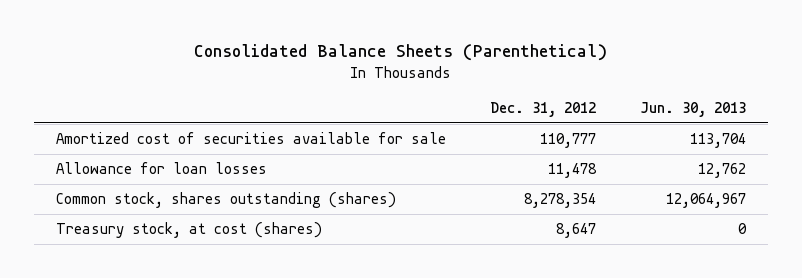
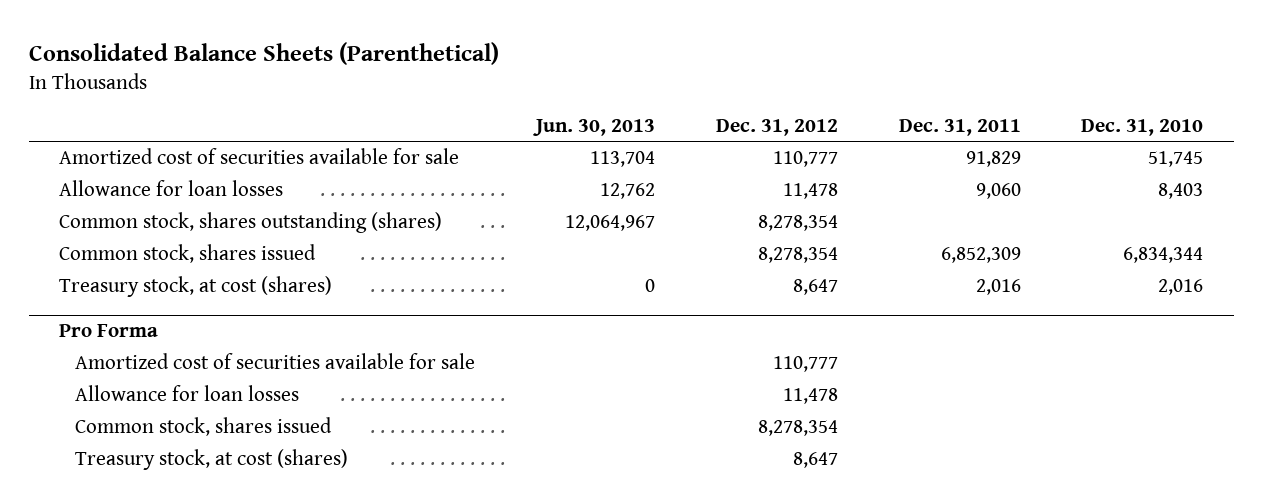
none -> [898,118,1021,136] Dec. 31, 2011
none -> [1081,118,1204,136] Dec. 31, 2010
none -> [59,244,317,264] Common stock, shares issued
none -> [59,324,159,338] Pro Forma
none -> [74,353,475,370] Amortized cost of securities available for sale
none -> [74,385,299,402] Allowance for loan losses
none -> [74,417,332,437] Common stock, shares issued
none -> [74,449,348,471] Treasury stock, at cost (shares)

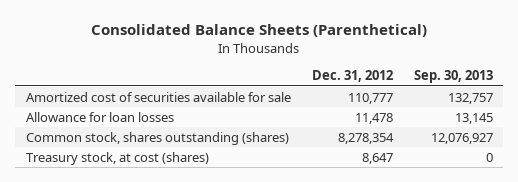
[532,118,655,136] Jun. 30, 2013 -> none
[898,118,1021,136] Dec. 31, 2011 -> none
[1081,118,1204,136] Dec. 31, 2010 -> none
none -> [413,70,493,84] Sep. 30, 2013
[59,244,317,264] Common stock, shares issued -> none
[59,324,159,338] Pro Forma -> none
[74,353,475,370] Amortized cost of securities available for sale -> none
[74,385,299,402] Allowance for loan losses -> none
[74,417,332,437] Common stock, shares issued -> none
[74,449,348,471] Treasury stock, at cost (shares) -> none

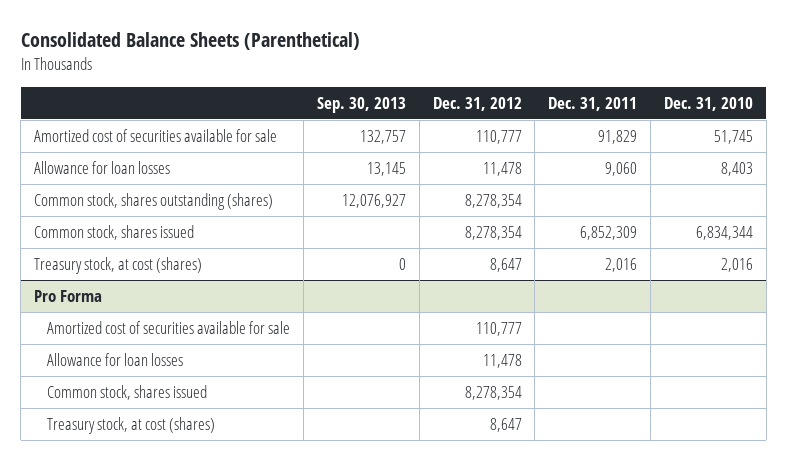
none -> [548,96,638,111] Dec. 31, 2011
none -> [663,96,753,111] Dec. 31, 2010
none -> [34,225,195,241] Common stock, shares issued
none -> [34,290,103,303] Pro Forma
none -> [47,321,291,335] Amortized cost of securities available for sale
none -> [47,353,184,367] Allowance for loan losses
none -> [47,385,208,401] Common stock, shares issued
none -> [47,417,216,435] Treasury stock, at cost (shares)

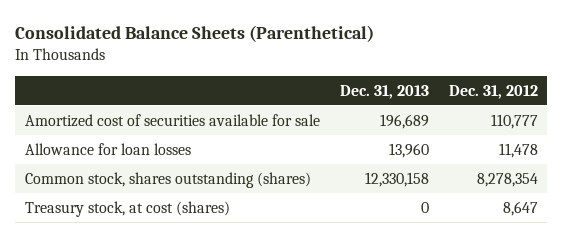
[316,96,406,113] Sep. 30, 2013 -> none
[548,96,638,111] Dec. 31, 2011 -> none
[663,96,753,111] Dec. 31, 2010 -> none
none -> [339,84,429,99] Dec. 31, 2013
[34,225,195,241] Common stock, shares issued -> none
[34,290,103,303] Pro Forma -> none
[47,321,291,335] Amortized cost of securities available for sale -> none
[47,353,184,367] Allowance for loan losses -> none
[47,385,208,401] Common stock, shares issued -> none
[47,417,216,435] Treasury stock, at cost (shares) -> none

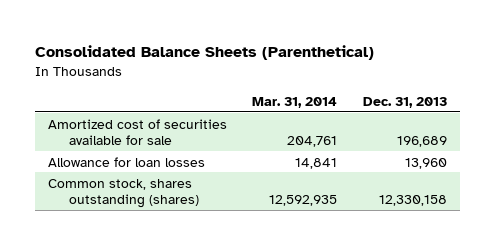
[448,84,538,99] Dec. 31, 2012 -> none
none -> [252,96,338,108] Mar. 31, 2014
[25,200,231,217] Treasury stock, at cost (shares) -> none

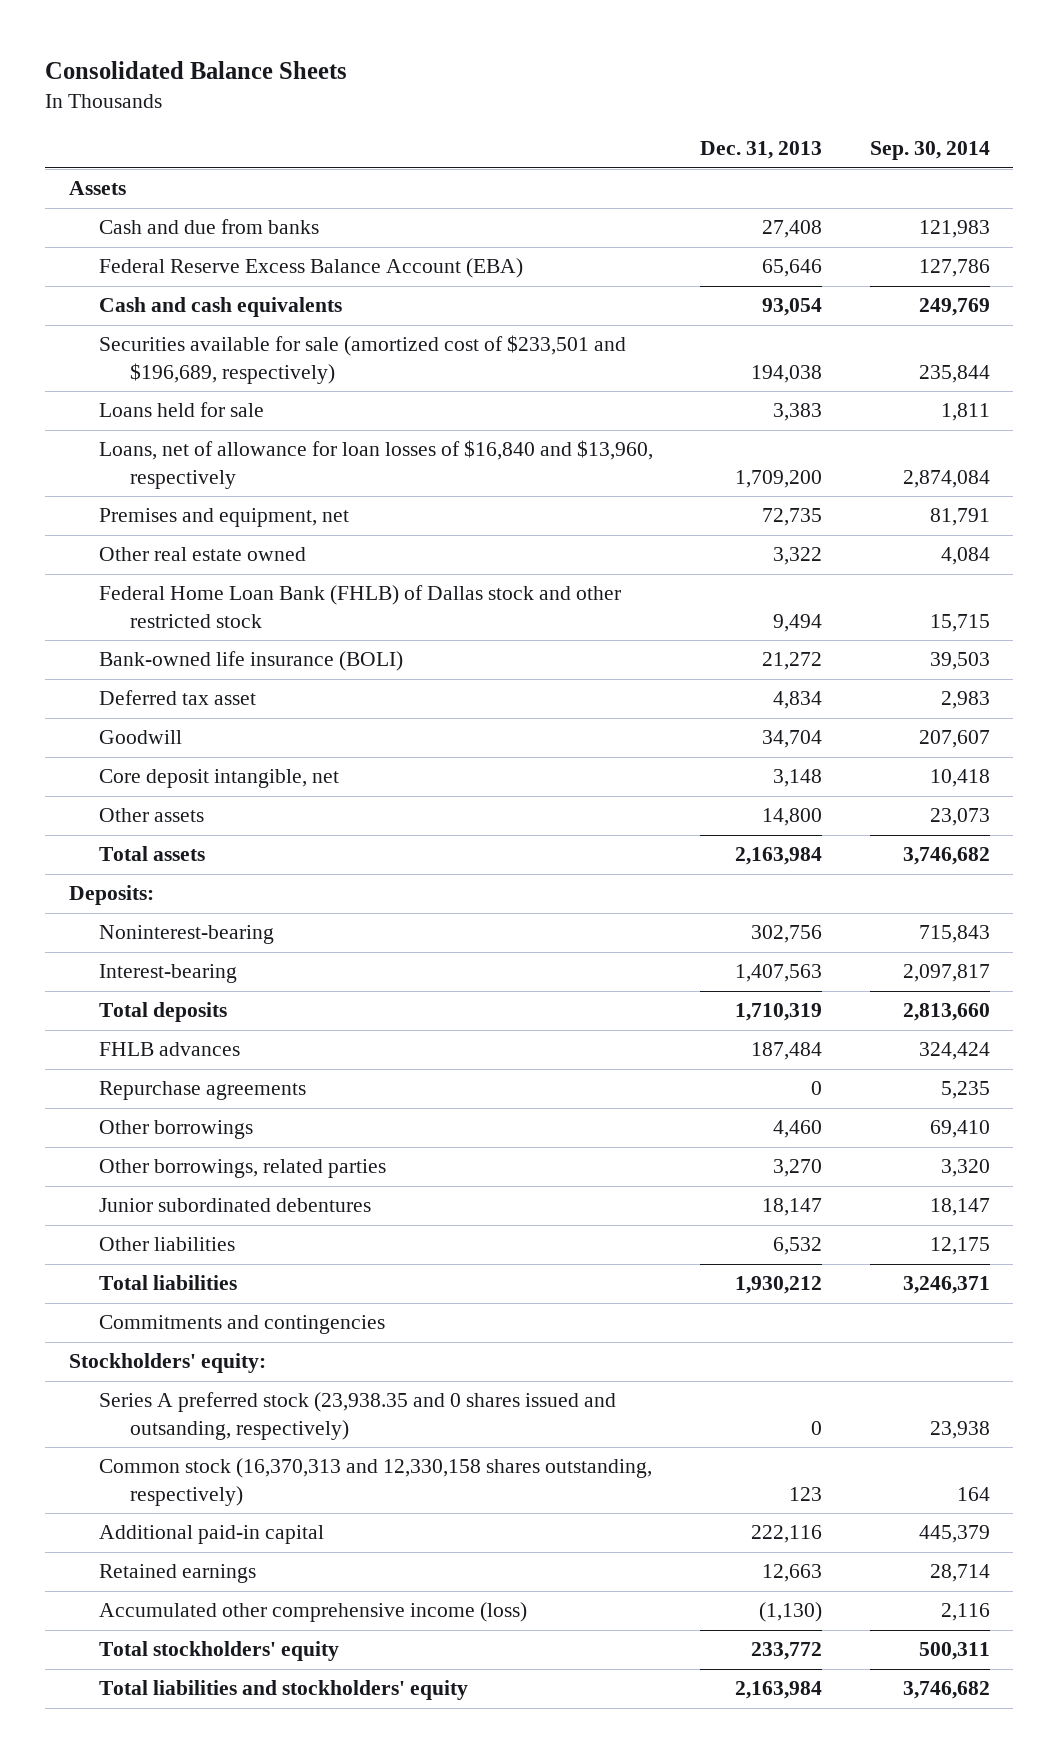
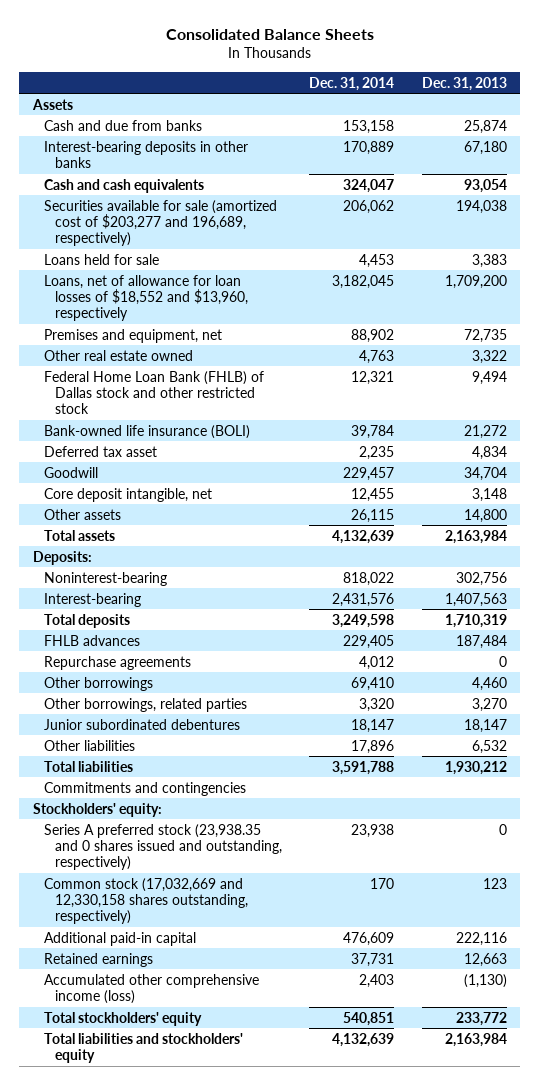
[869,141,990,161] Sep. 30, 2014 -> none
none -> [309,76,395,91] Dec. 31, 2014
[99,258,524,279] Federal Reserve Excess Balance Account (EBA) -> none
[762,220,823,239] 27,408 -> [463,119,507,134] 25,874
none -> [43,140,248,168] Interest-bearing deposits in other banks
[99,335,627,384] Securities available for sale (amortized cost of $233,501 and $196,689, respectively) -> [43,199,277,246] Securities available for sale (amortized cost of $203,277 and 196,689, respectively)
[99,440,654,489] Loans, net of allowance for loan losses of $16,840 and $13,960, respectively -> [43,274,248,321] Loans, net of allowance for loan losses of $18,552 and $13,960, respectively
[99,1392,617,1440] Series A preferred stock (23,938.35 and 0 shares issued and outsanding, respectively) -> [43,823,282,870] Series A preferred stock (23,938.35 and 0 shares issued and outstanding, respectively)
[99,1458,653,1506] Common stock (16,370,313 and 12,330,158 shares outstanding, respectively) -> [43,877,248,924] Common stock (17,032,669 and 12,330,158 shares outstanding, respectively)

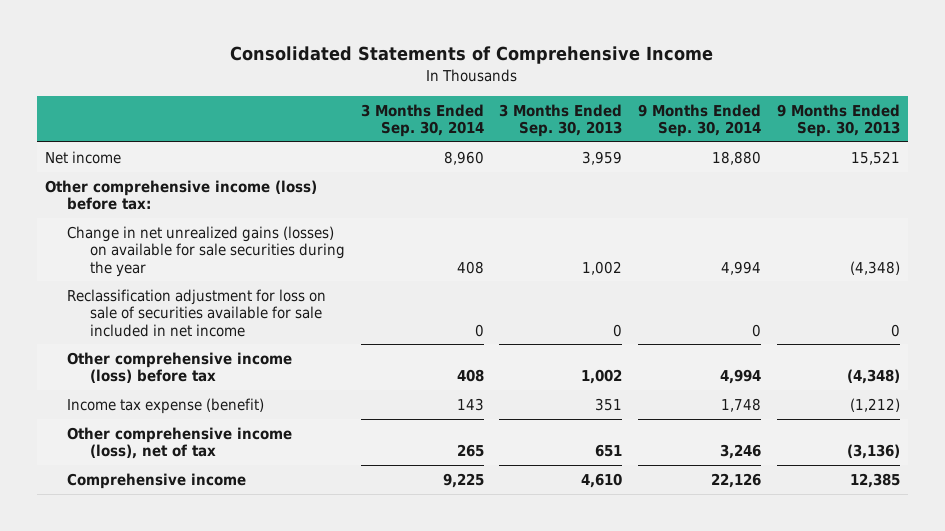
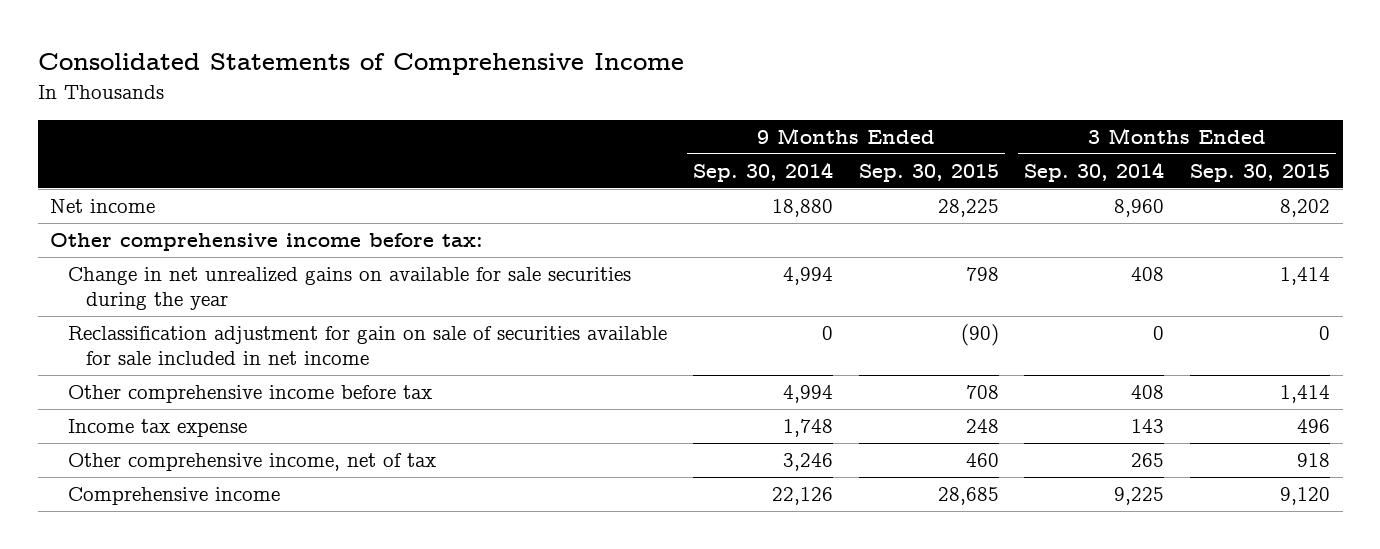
[499,103,623,137] 3 Months Ended Sep. 30, 2013 -> none
[776,103,900,137] 9 Months Ended Sep. 30, 2013 -> none
none -> [858,164,999,183] Sep. 30, 2015
none -> [1189,164,1330,183] Sep. 30, 2015
[45,179,318,211] Other comprehensive income (loss) before tax: -> [50,233,484,252] Other comprehensive income before tax:
[67,225,345,277] Change in net unrealized gains (losses) on available for sale securities during the year -> [68,267,632,311] Change in net unrealized gains on available for sale securities during the year
[67,288,327,337] Reclassification adjustment for loss on sale of securities available for sale included in net income -> [68,326,668,366] Reclassification adjustment for gain on sale of securities available for sale included in net income
[67,351,293,384] Other comprehensive income (loss) before tax -> [68,385,433,404] Other comprehensive income before tax
[67,397,265,414] Income tax expense (benefit) -> [68,419,248,438] Income tax expense
[67,426,293,460] Other comprehensive income (loss), net of tax -> [68,453,437,472] Other comprehensive income, net of tax

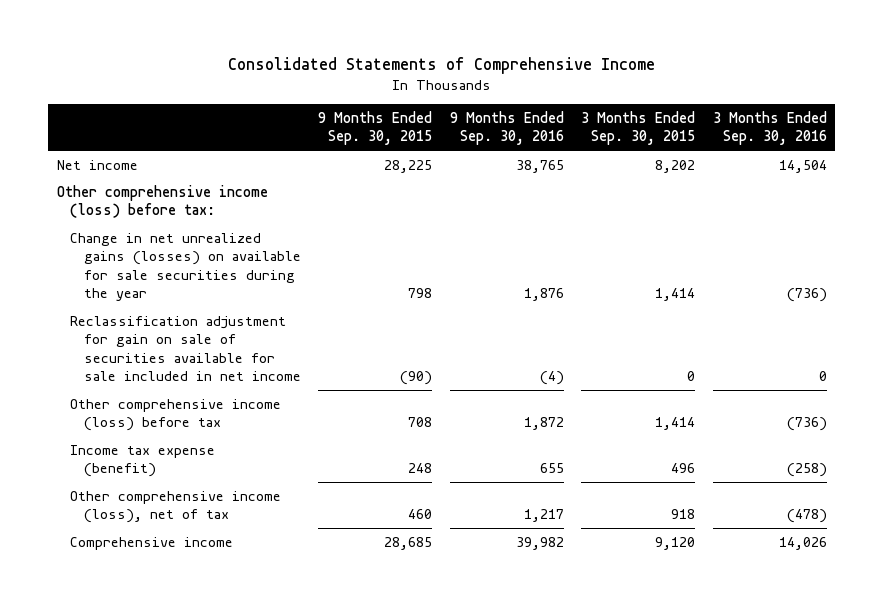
[692,162,833,183] Sep. 30, 2014 -> none
[1024,162,1165,183] Sep. 30, 2014 -> none
none -> [449,110,564,146] 9 Months Ended Sep. 30, 2016
none -> [712,110,827,146] 3 Months Ended Sep. 30, 2016
[50,233,484,252] Other comprehensive income before tax: -> [56,184,268,219] Other comprehensive income (loss) before tax:
[68,267,632,311] Change in net unrealized gains on available for sale securities during the year -> [70,232,301,302] Change in net unrealized gains (losses) on available for sale securities during the year
[68,385,433,404] Other comprehensive income before tax -> [70,398,282,432] Other comprehensive income (loss) before tax
[68,419,248,438] Income tax expense -> [70,444,216,478] Income tax expense (benefit)
[68,453,437,472] Other comprehensive income, net of tax -> [70,490,282,524] Other comprehensive income (loss), net of tax

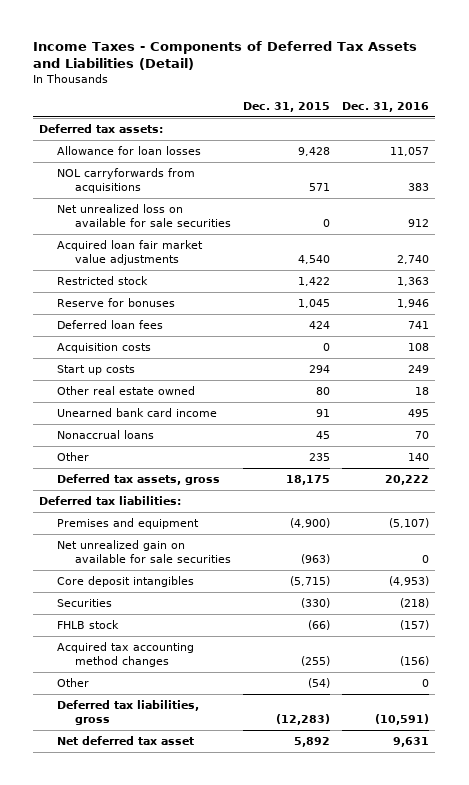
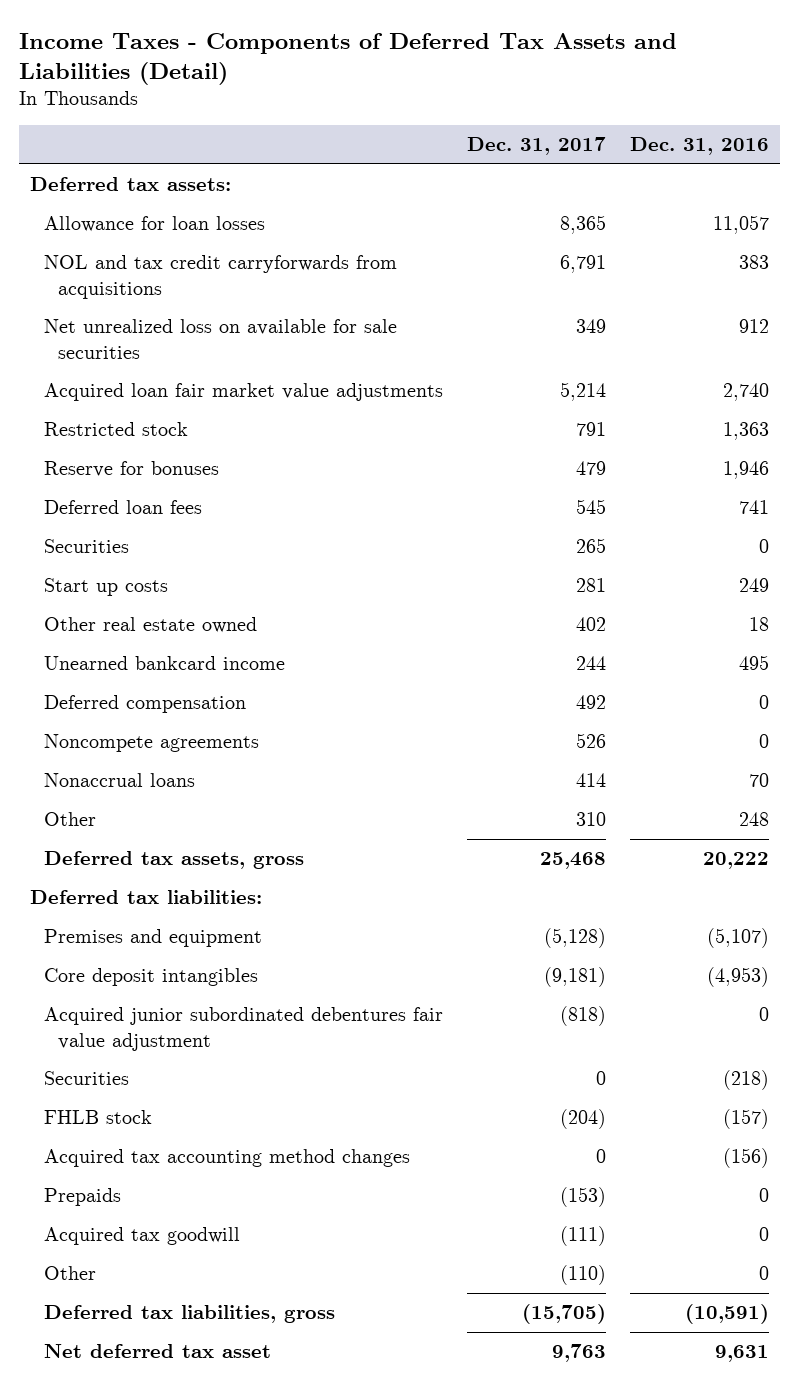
[243,101,331,112] Dec. 31, 2015 -> none
none -> [466,136,606,155] Dec. 31, 2017
[57,168,196,193] NOL carryforwards from acquisitions -> [44,255,398,299] NOL and tax credit carryforwards from acquisitions
[57,343,152,354] Acquisition costs -> none
none -> [44,539,130,554] Securities
[57,408,218,418] Unearned bank card income -> [44,656,286,671] Unearned bankcard income
none -> [44,695,247,714] Deferred compensation
none -> [44,734,260,753] Noncompete agreements
[408,453,430,462] 140 -> [738,812,769,827] 248
[57,540,231,563] Net unrealized gain on available for sale securities -> none
none -> [44,1007,444,1051] Acquired junior subordinated debentures fair value adjustment
none -> [44,1188,122,1207] Prepaids
none -> [44,1227,241,1246] Acquired tax goodwill

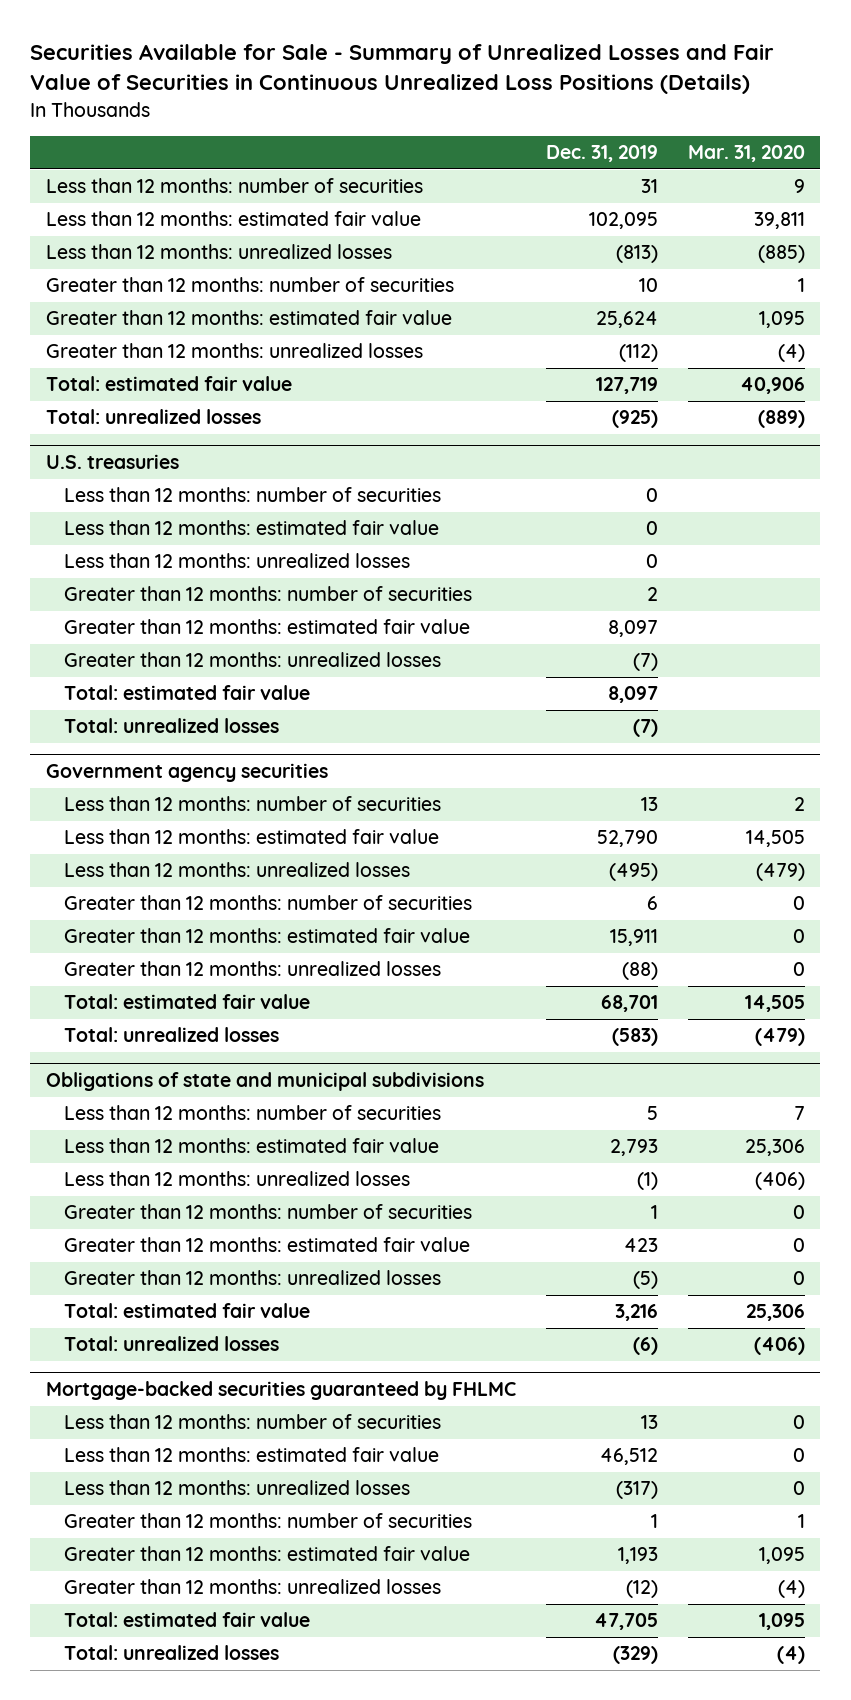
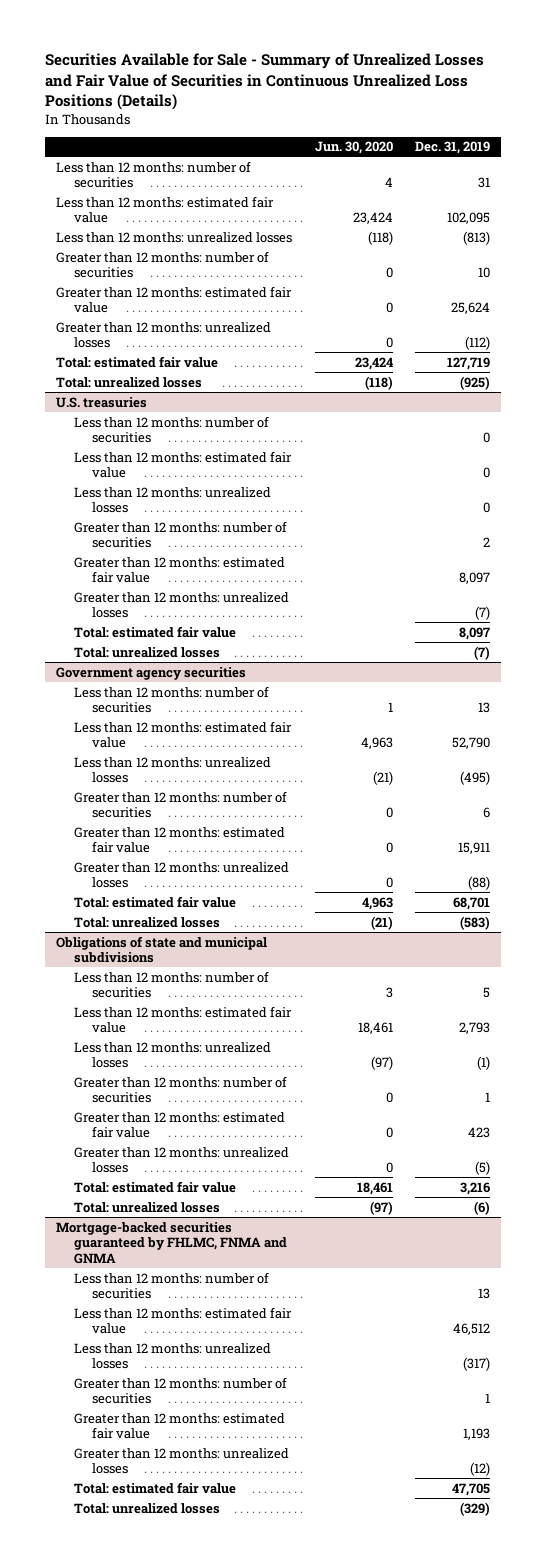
[688,145,806,163] Mar. 31, 2020 -> none
none -> [314,141,393,155] Jun. 30, 2020
[45,1381,516,1401] Mortgage-backed securities guaranteed by FHLMC -> [56,1221,288,1264] Mortgage-backed securities guaranteed by FHLMC, FNMA and GNMA

